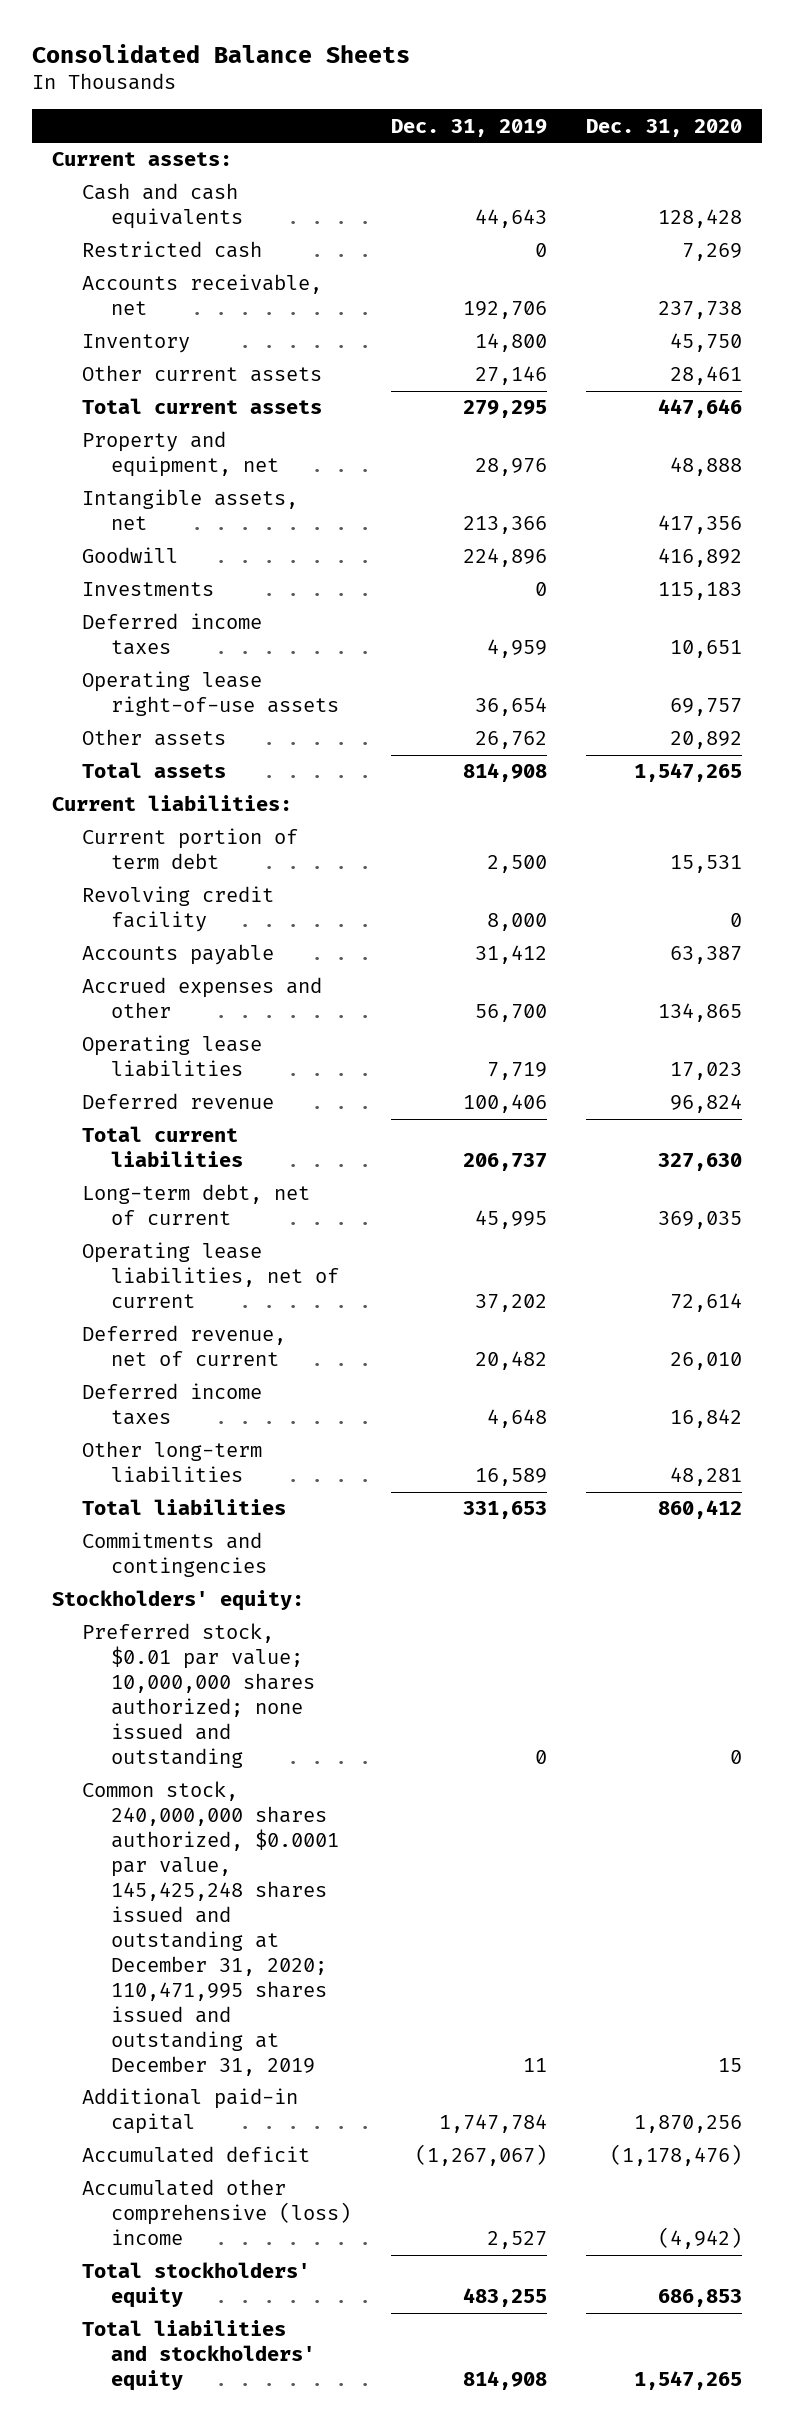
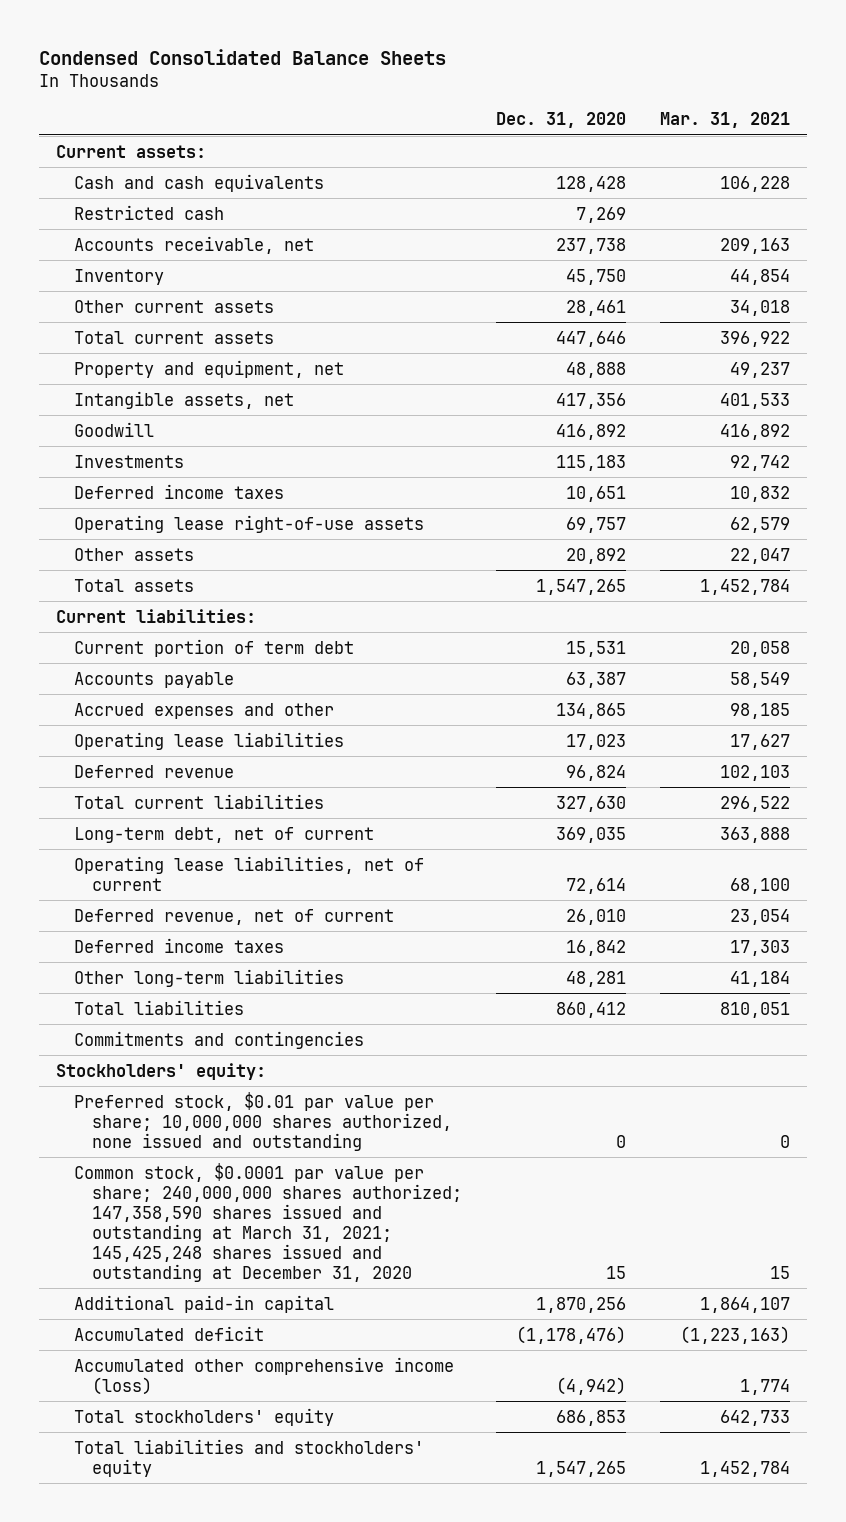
[32,43,411,63] Consolidated Balance Sheets -> [39,48,447,65] Condensed Consolidated Balance Sheets
[390,118,547,137] Dec. 31, 2019 -> none
none -> [659,112,790,129] Mar. 31, 2021
[81,886,274,933] Revolving credit facility -> none
[81,1623,316,1769] Preferred stock, $0.01 par value; 10,000,000 shares authorized; none issued and outstanding -> [74,1091,453,1151] Preferred stock, $0.01 par value per share; 10,000,000 shares authorized, none issued and outstanding
[81,1781,340,2076] Common stock, 240,000,000 shares authorized, $0.0001 par value, 145,425,248 shares issued and outstanding at December 31, 2020; 110,471,995 shares issued and outstanding at December 31, 2019 -> [74,1162,463,1282] Common stock, $0.0001 par value per share; 240,000,000 shares authorized; 147,358,590 shares issued and outstanding at March 31, 2021; 145,425,248 shares issued and outstanding at December 31, 2020
[81,2179,352,2246] Accumulated other comprehensive (loss) income -> [74,1356,455,1395] Accumulated other comprehensive income (loss)

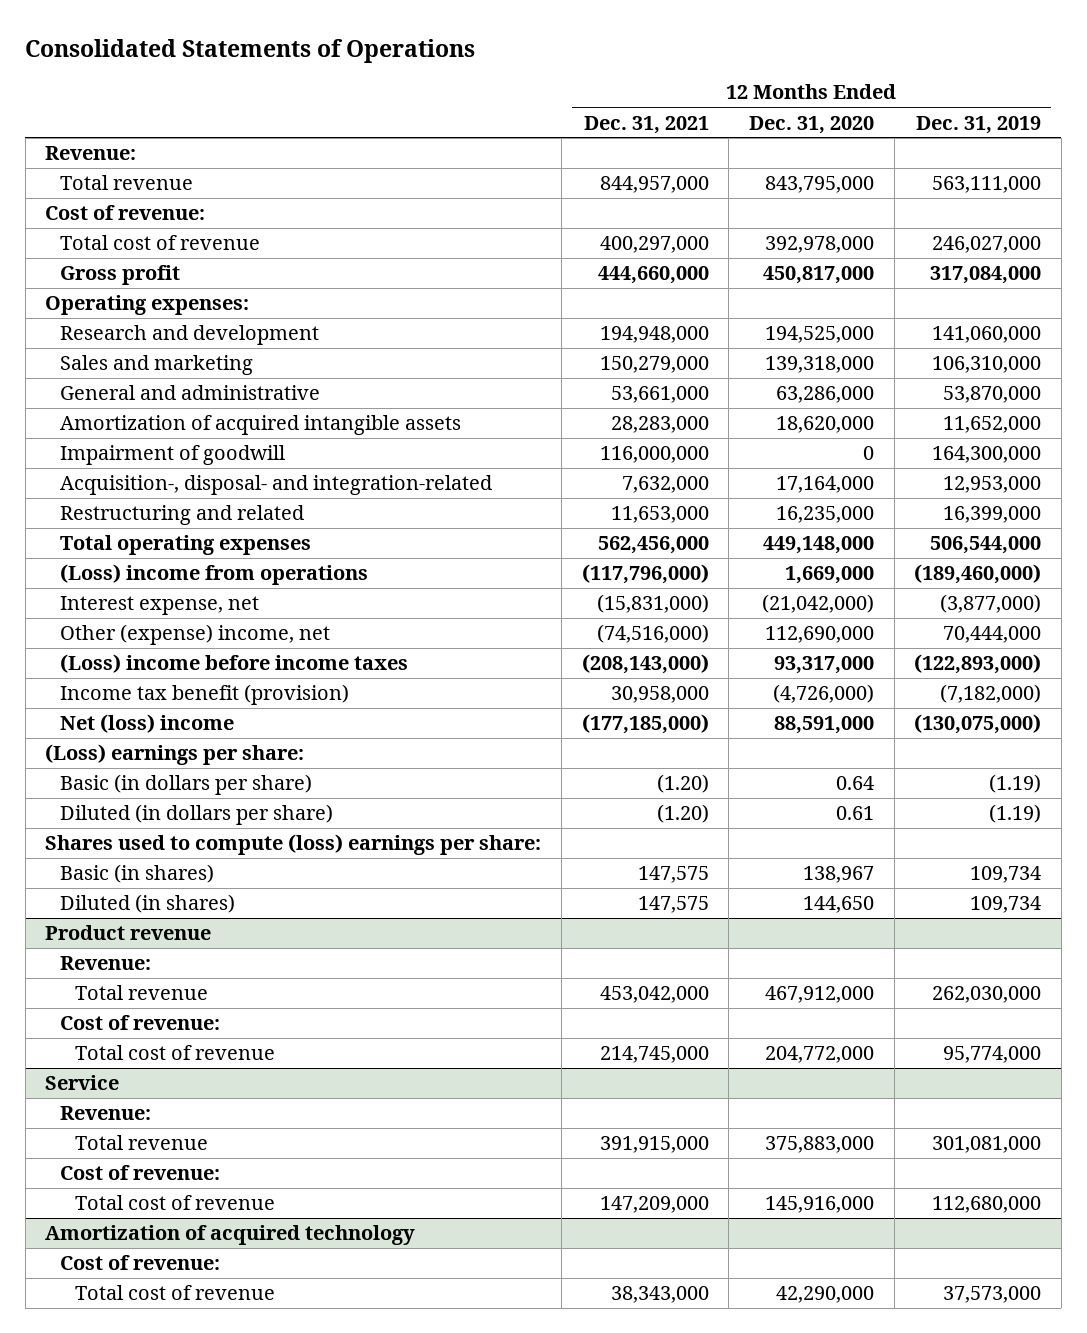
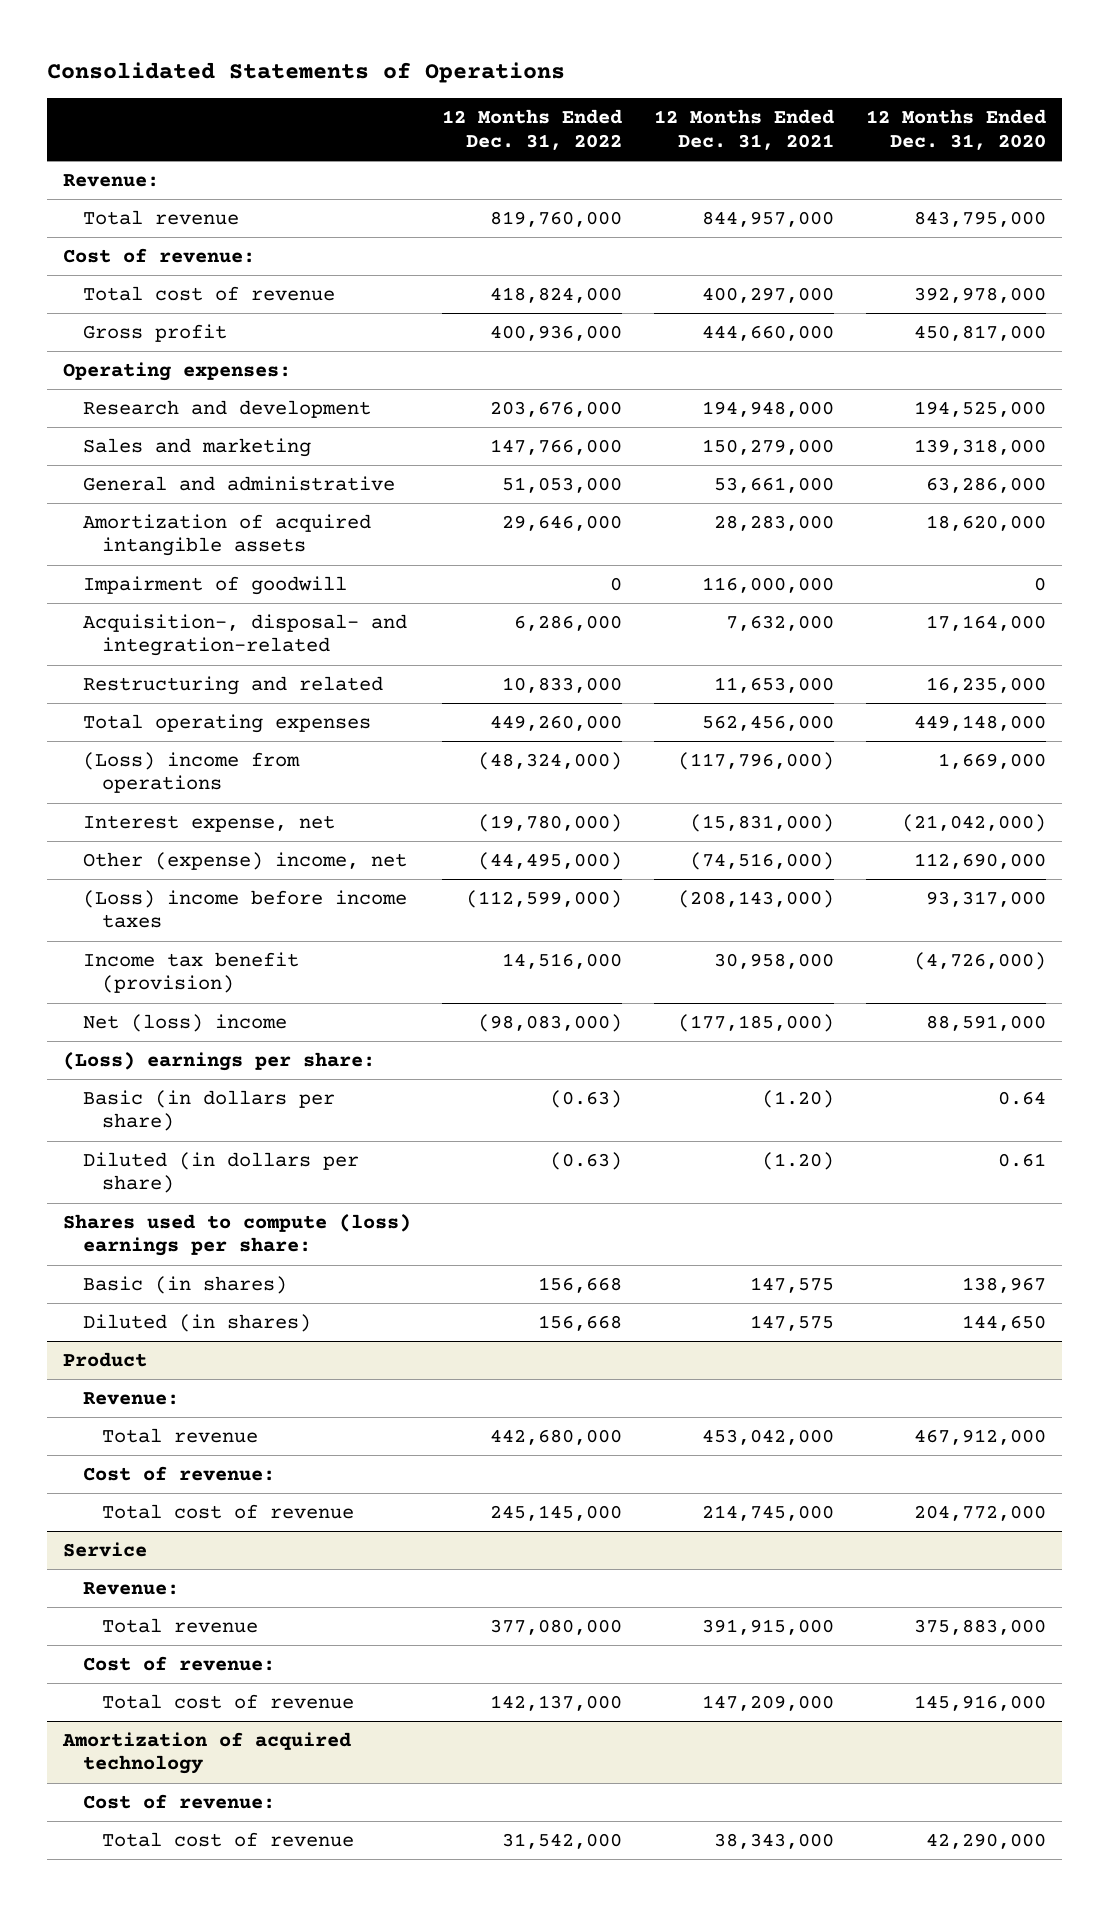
[916,115,1042,134] Dec. 31, 2019 -> none
none -> [442,109,623,150] 12 Months Ended Dec. 31, 2022
[45,925,212,941] Product revenue -> [62,1352,147,1368] Product

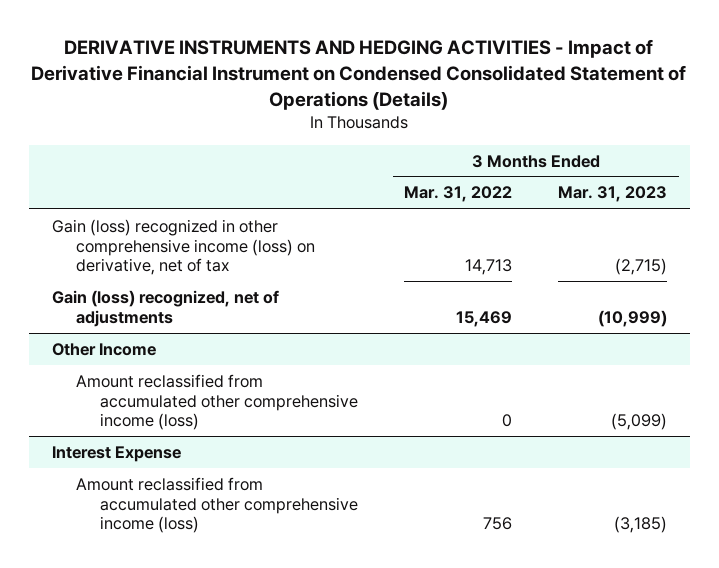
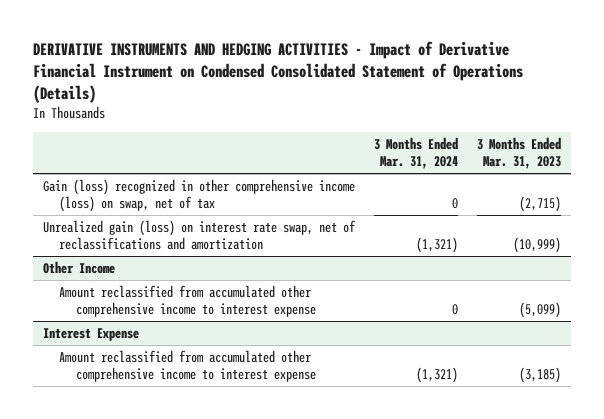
[404,186,513,203] Mar. 31, 2022 -> none
none -> [373,137,458,170] 3 Months Ended Mar. 31, 2024
[51,218,316,276] Gain (loss) recognized in other comprehensive income (loss) on derivative, net of tax -> [42,178,355,213] Gain (loss) recognized in other comprehensive income (loss) on swap, net of tax
[51,289,279,327] Gain (loss) recognized, net of adjustments -> [42,219,356,251] Unrealized gain (loss) on interest rate swap, net of reclassifications and amortization
[76,373,359,431] Amount reclassified from accumulated other comprehensive income (loss) -> [59,284,316,318] Amount reclassified from accumulated other comprehensive income to interest expense
[76,476,359,534] Amount reclassified from accumulated other comprehensive income (loss) -> [59,349,316,383] Amount reclassified from accumulated other comprehensive income to interest expense

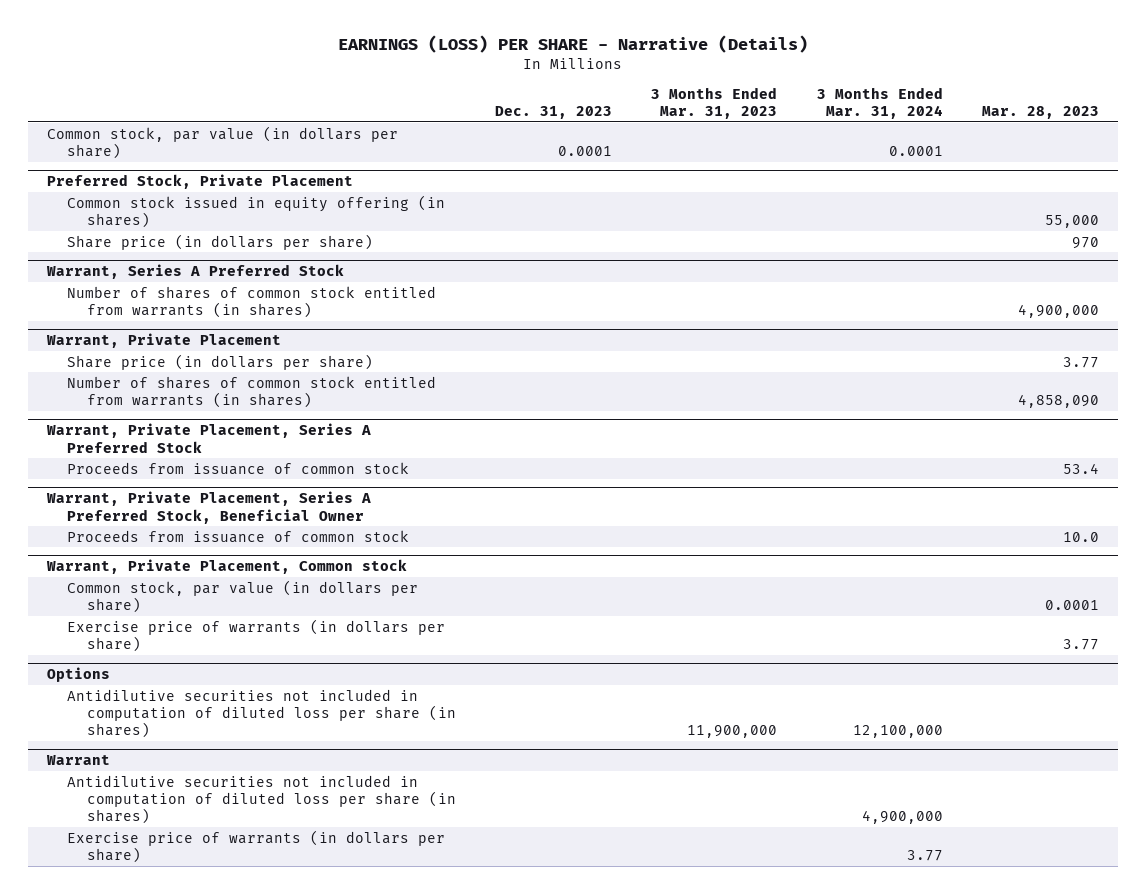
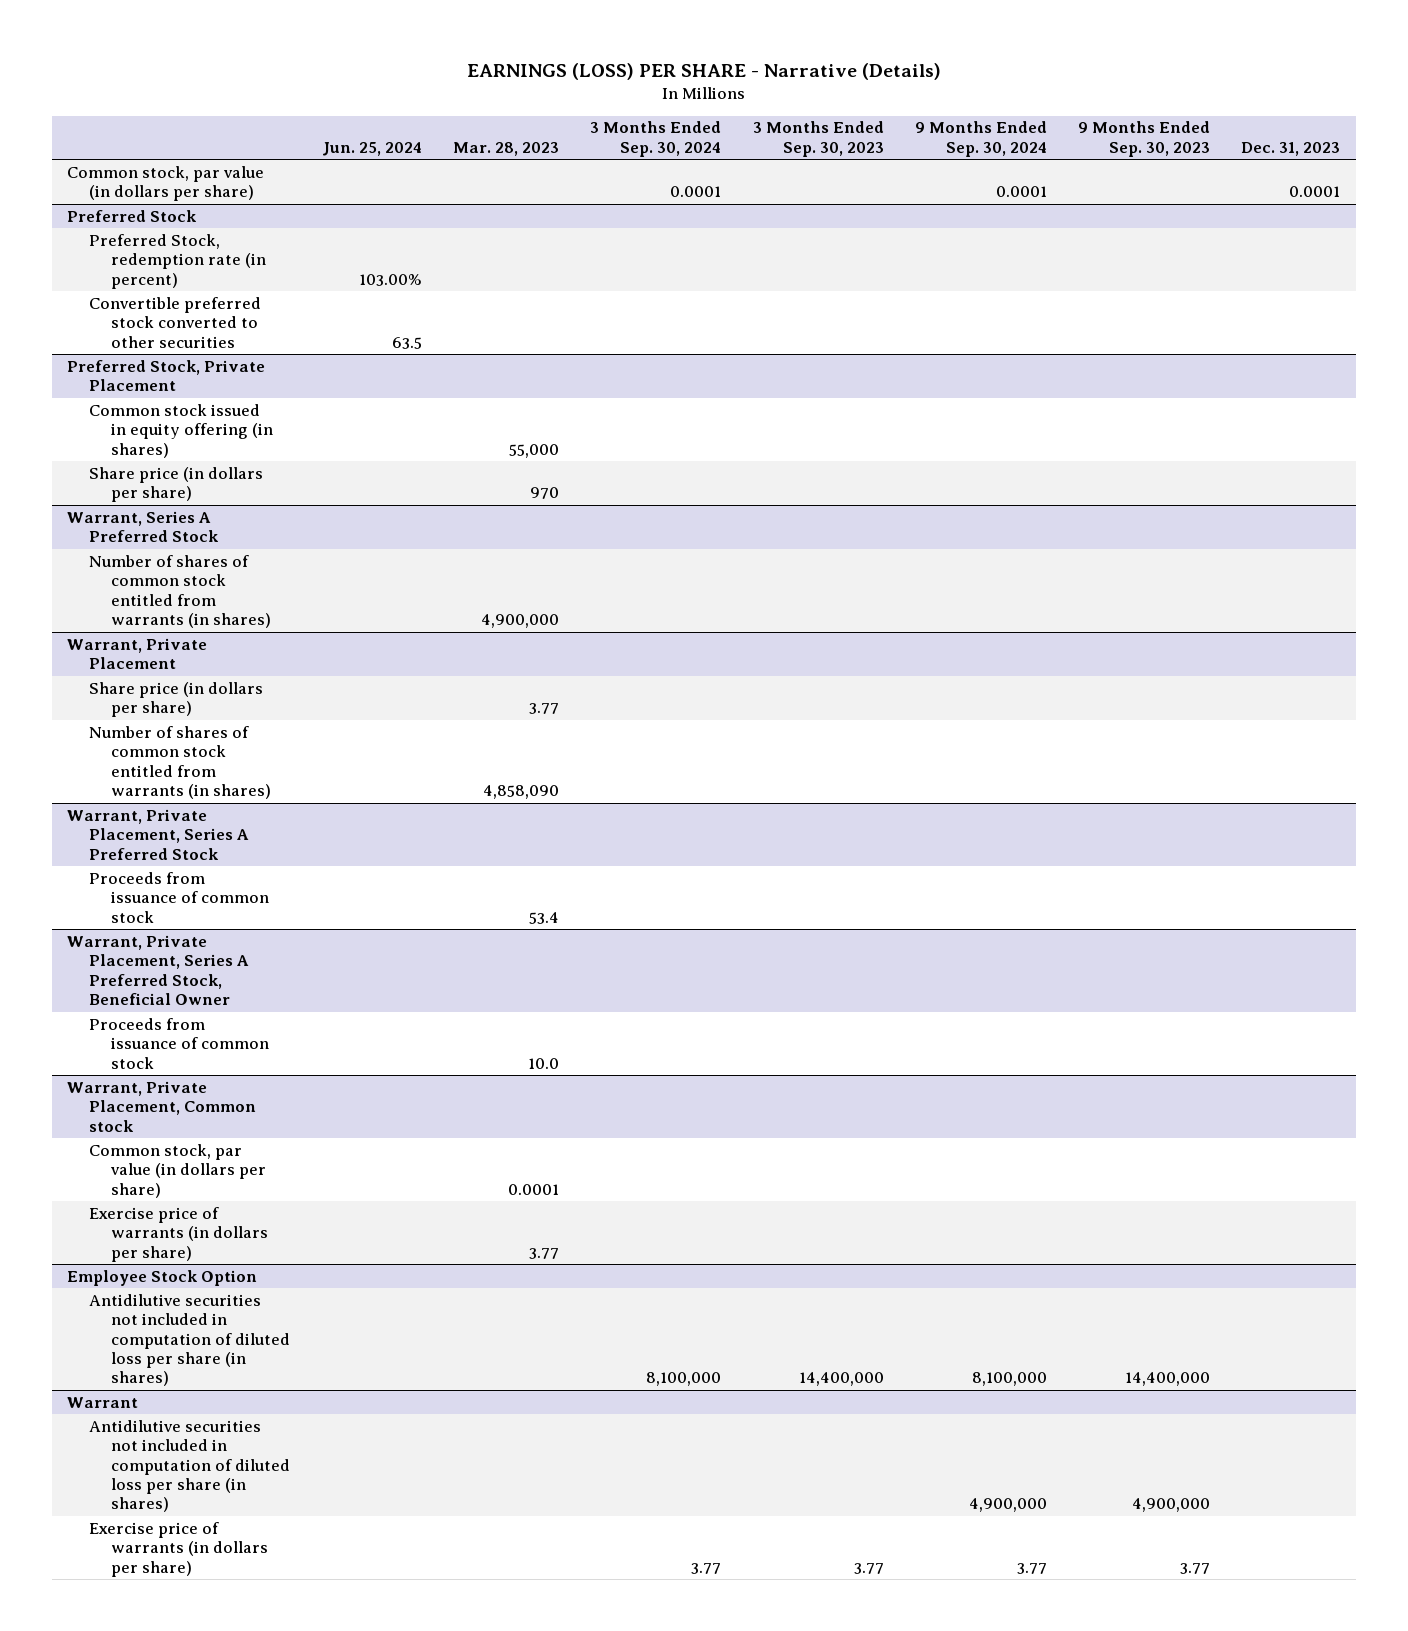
[651,86,778,120] 3 Months Ended Mar. 31, 2023 -> none
[816,86,943,120] 3 Months Ended Mar. 31, 2024 -> none
none -> [321,141,422,156] Jun. 25, 2024
none -> [590,121,722,157] 3 Months Ended Sep. 30, 2024
none -> [752,121,884,157] 3 Months Ended Sep. 30, 2023
none -> [914,121,1047,157] 9 Months Ended Sep. 30, 2024
none -> [1078,121,1211,157] 9 Months Ended Sep. 30, 2023
none -> [67,209,198,222] Preferred Stock
none -> [89,233,267,289] Preferred Stock, redemption rate (in percent)
none -> [89,296,262,348] Convertible preferred stock converted to other securities
[47,667,111,683] Options -> [67,1269,258,1286] Employee Stock Option

